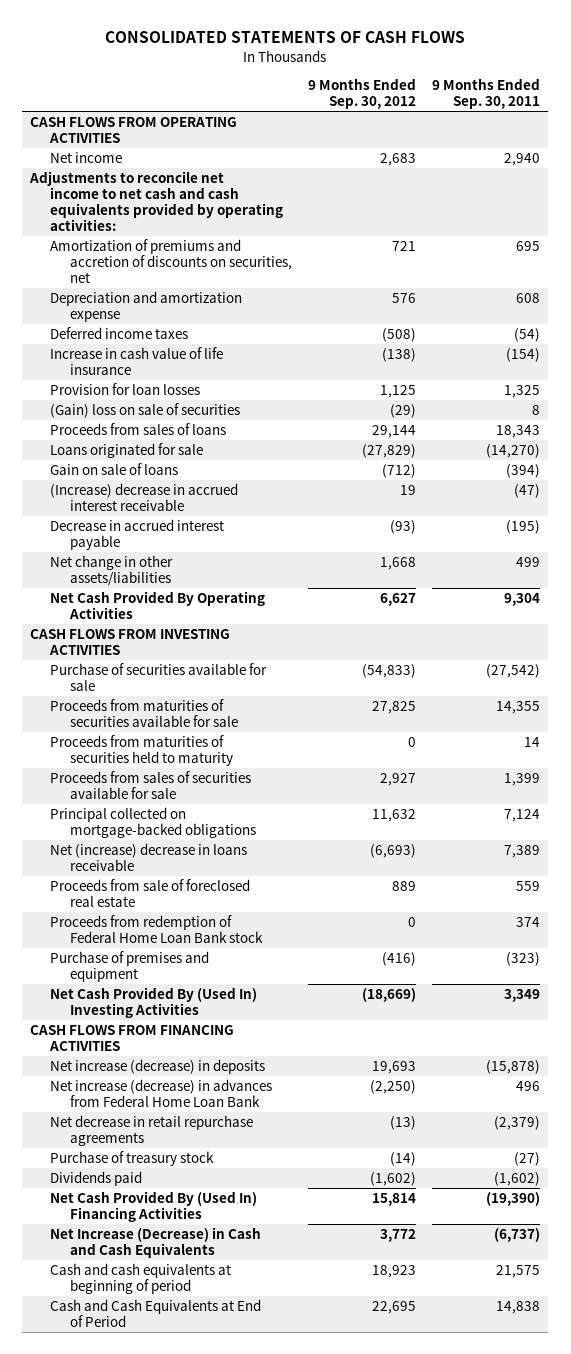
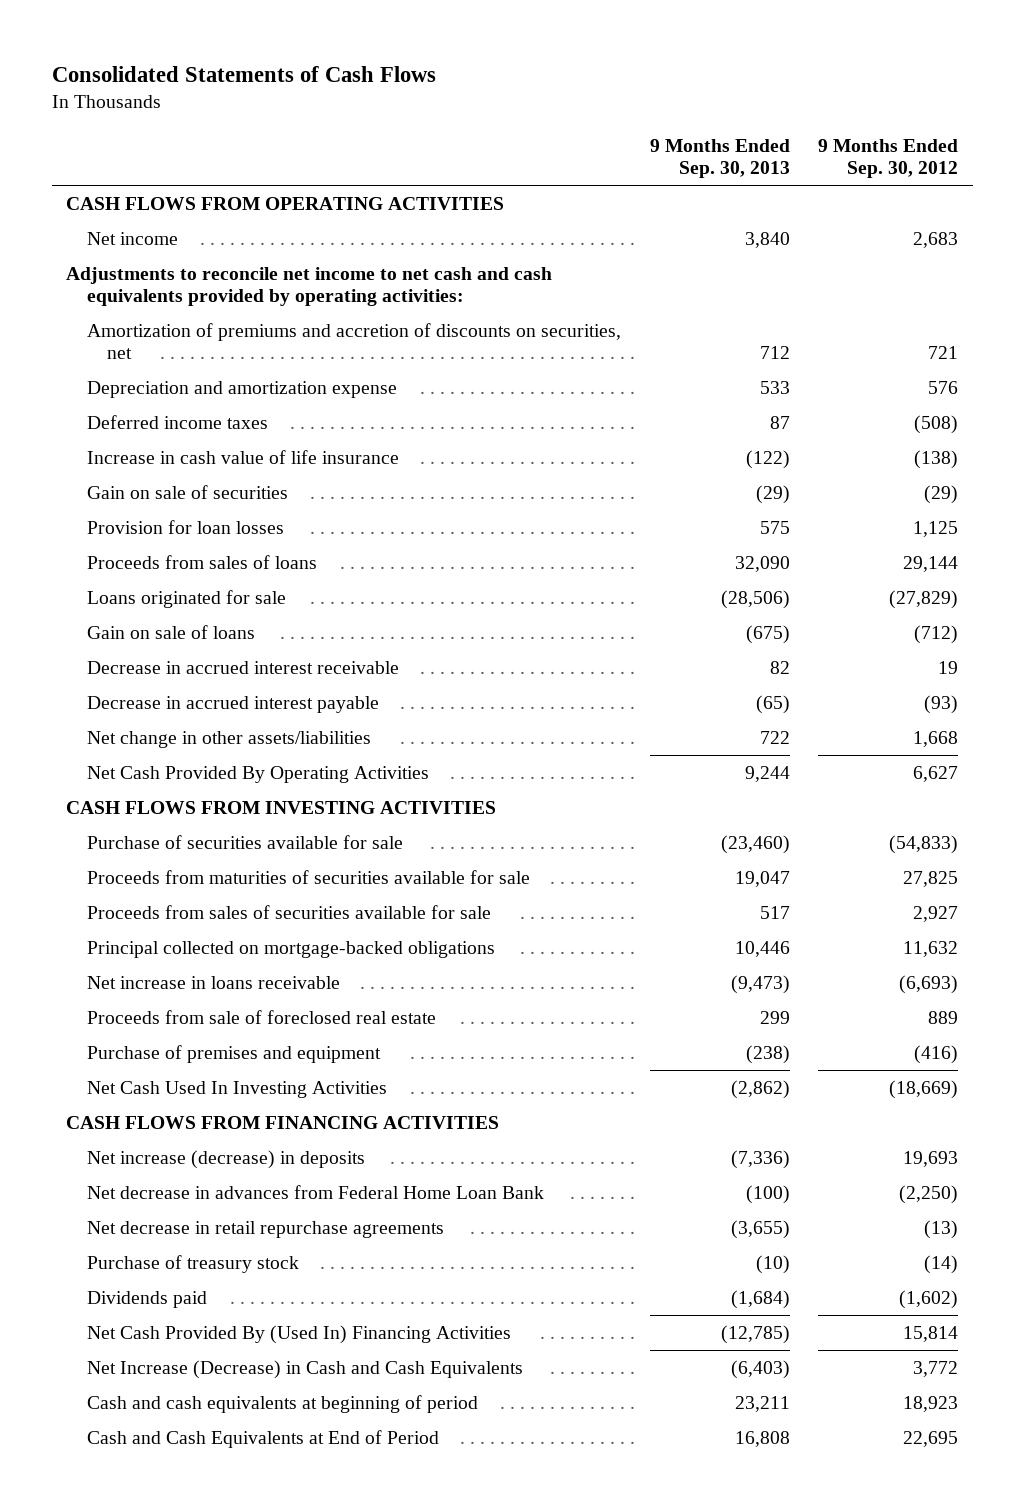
[105,31,466,44] CONSOLIDATED STATEMENTS OF CASH FLOWS -> [52,66,437,83] Consolidated Statements of Cash Flows
[432,78,541,110] 9 Months Ended Sep. 30, 2011 -> none
none -> [649,138,790,179] 9 Months Ended Sep. 30, 2013
none -> [86,484,288,499] Gain on sale of securities
[50,402,241,418] (Gain) loss on sale of securities -> none
[50,482,239,512] (Increase) decrease in accrued interest receivable -> [86,660,399,674] Decrease in accrued interest receivable
[50,734,233,767] Proceeds from maturities of securities held to maturity -> none
[50,842,248,872] Net (increase) decrease in loans receivable -> [86,975,340,989] Net increase in loans receivable
[50,914,263,944] Proceeds from redemption of Federal Home Loan Bank stock -> none
[50,986,258,1019] Net Cash Provided By (Used In) Investing Activities -> [86,1080,387,1098] Net Cash Used In Investing Activities
[50,1078,273,1108] Net increase (decrease) in advances from Federal Home Loan Bank -> [86,1184,544,1199] Net decrease in advances from Federal Home Loan Bank

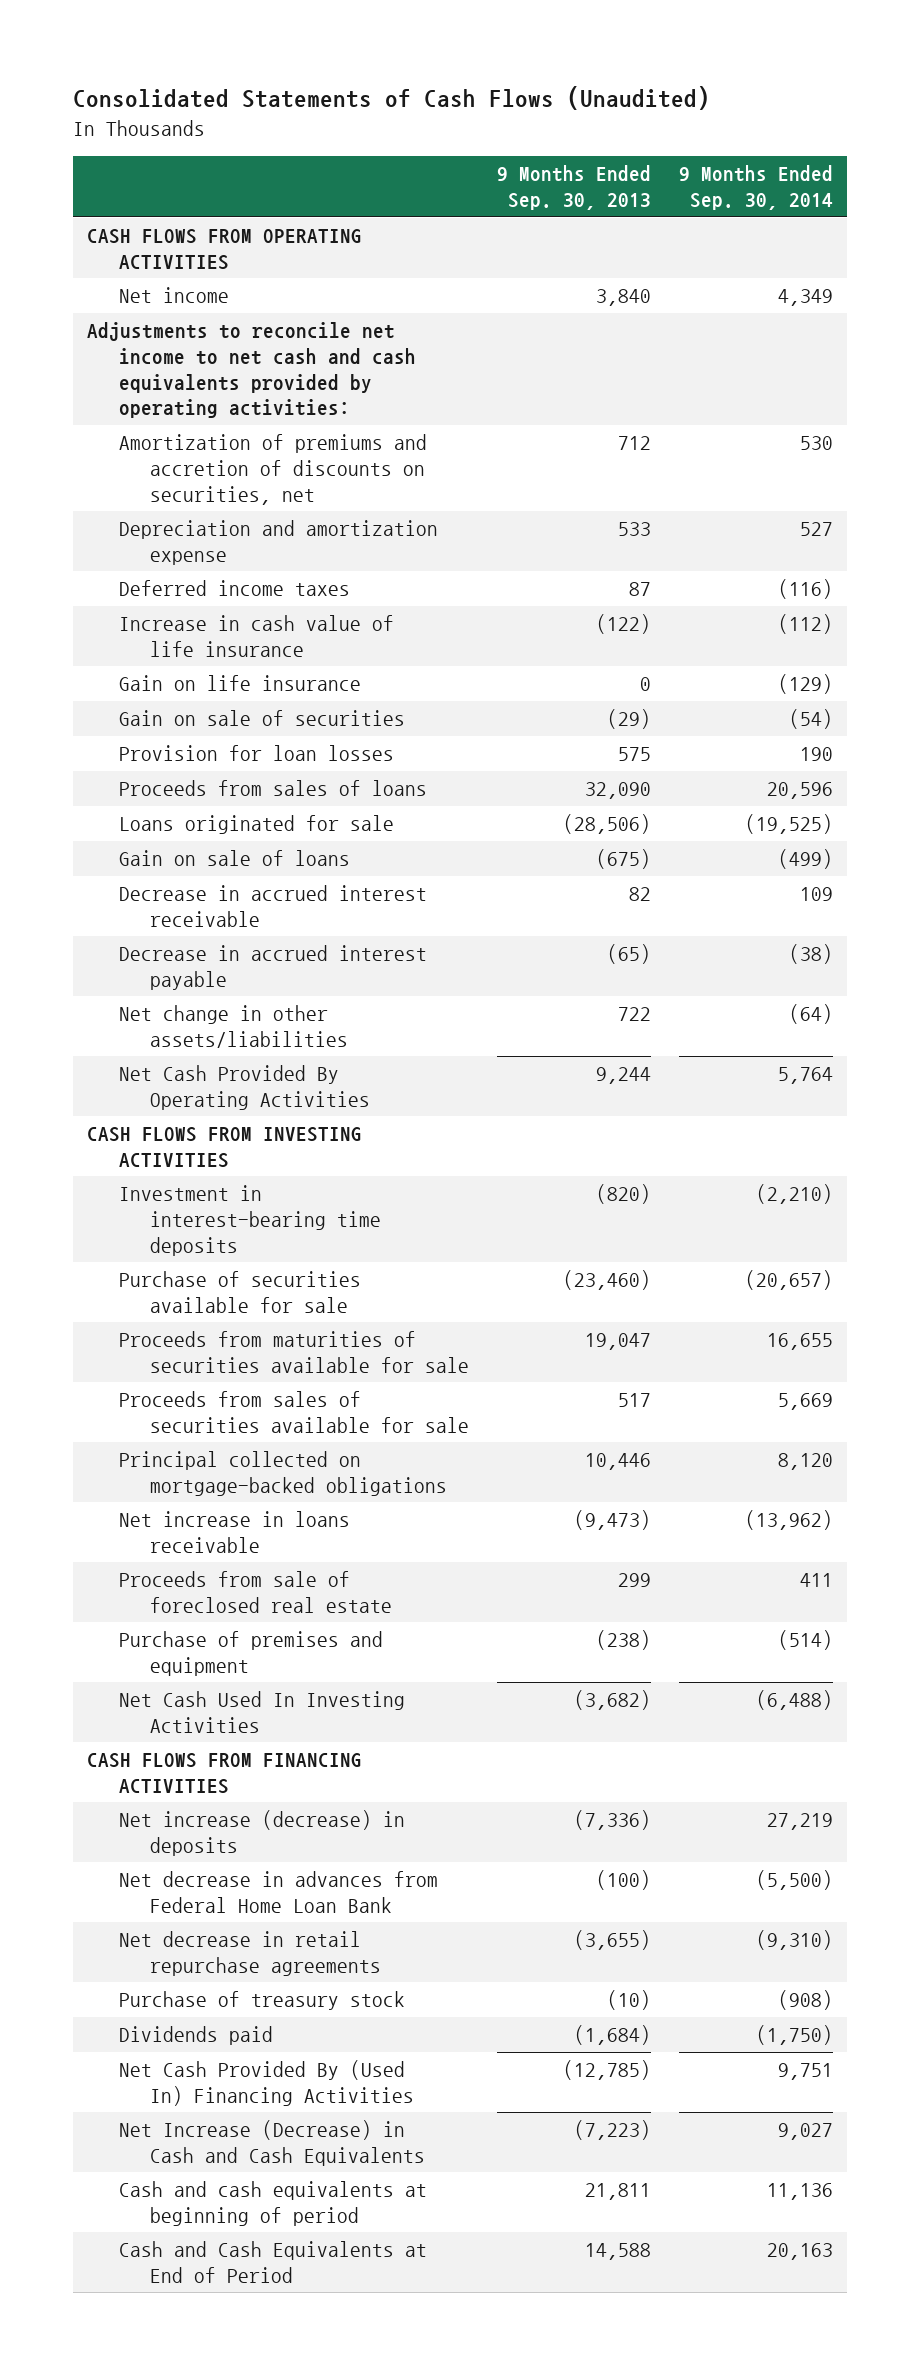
[52,66,437,83] Consolidated Statements of Cash Flows -> [73,86,711,111] Consolidated Statements of Cash Flows (Unaudited)
[818,138,959,179] 9 Months Ended Sep. 30, 2012 -> none
none -> [679,165,834,211] 9 Months Ended Sep. 30, 2014
none -> [118,675,361,692] Gain on life insurance
none -> [118,1185,381,1256] Investment in interest-bearing time deposits
[730,1079,790,1099] (2,862) -> [573,1690,651,1711] (3,682)
[730,1359,790,1379] (6,403) -> [573,2120,651,2141] (7,223)
[734,1395,790,1412] 23,211 -> [584,2183,651,2201] 21,811
[734,1430,790,1447] 16,808 -> [584,2243,651,2261] 14,588

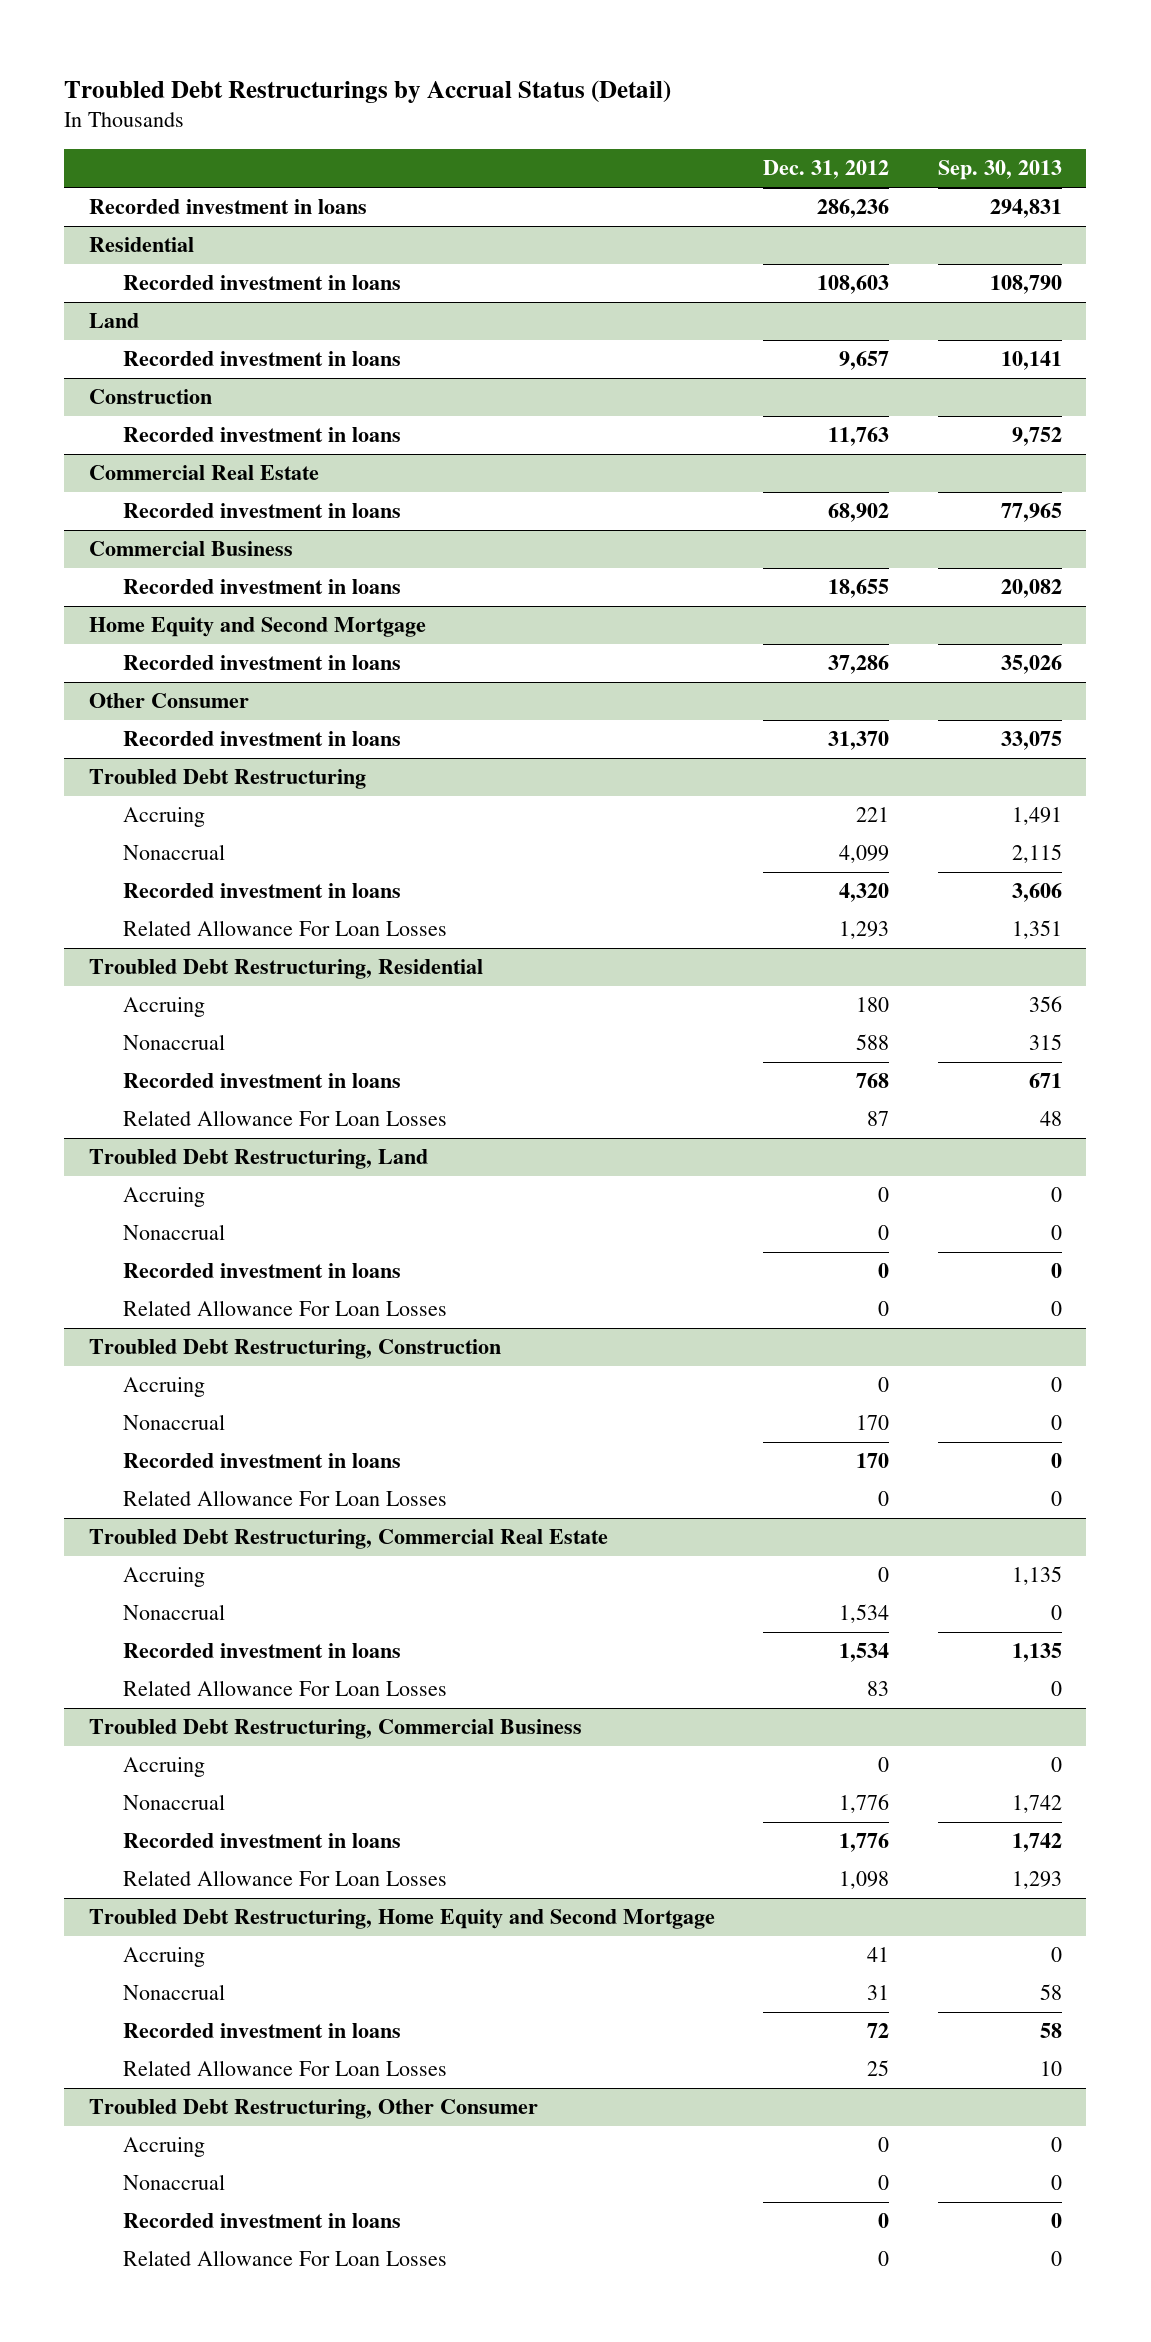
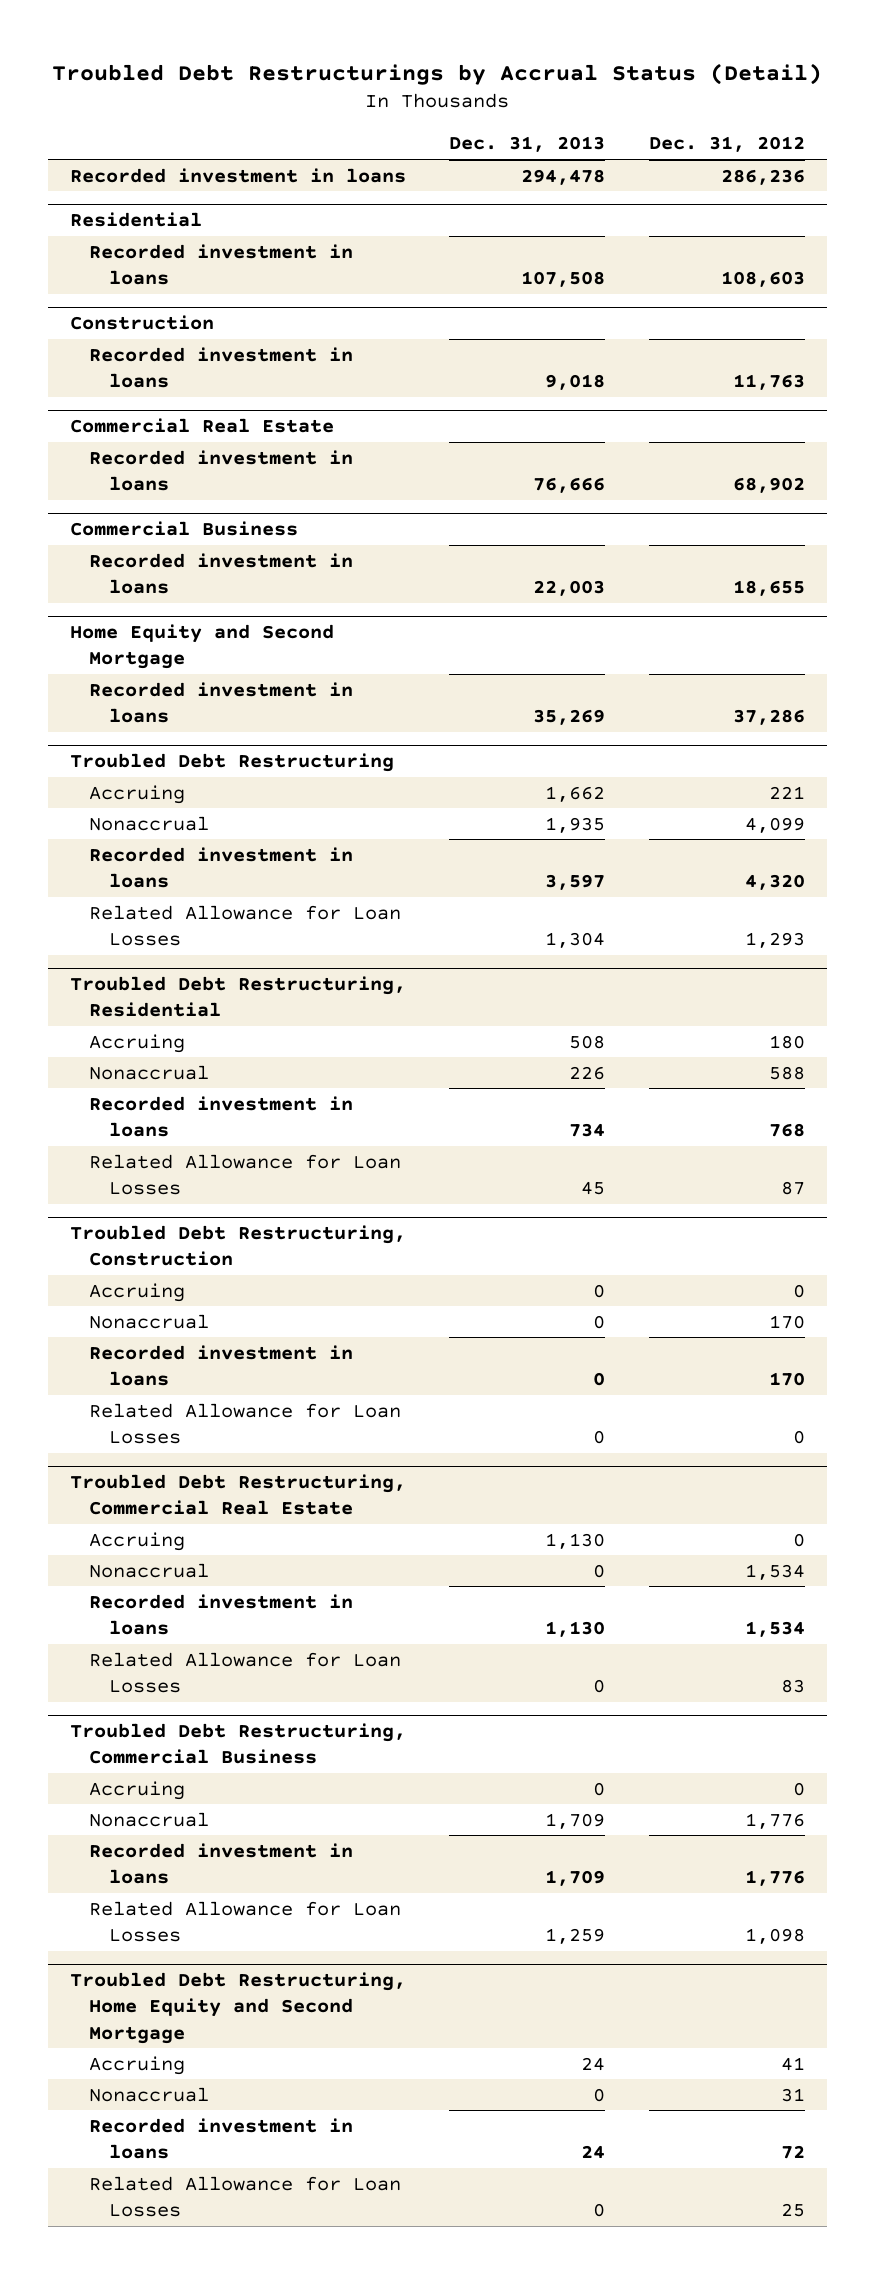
[938,160,1063,181] Sep. 30, 2013 -> none
none -> [449,136,606,153] Dec. 31, 2013
[88,313,139,329] Land -> none
[123,351,402,367] Recorded investment in loans -> none
[88,693,249,709] Other Consumer -> none
[123,731,402,747] Recorded investment in loans -> none
[123,920,448,937] Related Allowance For Loan Losses -> [89,904,402,947] Related Allowance for Loan Losses
[88,1149,428,1170] Troubled Debt Restructuring, Land -> none
[123,1187,206,1208] Accruing -> none
[123,1224,226,1241] Nonaccrual -> none
[123,1263,402,1279] Recorded investment in loans -> none
[123,1300,448,1317] Related Allowance For Loan Losses -> none
[123,1110,448,1127] Related Allowance For Loan Losses -> [89,1153,402,1196] Related Allowance for Loan Losses
[123,1490,448,1507] Related Allowance For Loan Losses -> [89,1402,402,1445] Related Allowance for Loan Losses
[123,1680,448,1697] Related Allowance For Loan Losses -> [89,1651,402,1694] Related Allowance for Loan Losses
[123,1870,448,1887] Related Allowance For Loan Losses -> [89,1900,402,1943] Related Allowance for Loan Losses
[88,2099,538,2120] Troubled Debt Restructuring, Other Consumer -> none
[123,2137,206,2158] Accruing -> none
[123,2174,226,2191] Nonaccrual -> none
[123,2213,402,2229] Recorded investment in loans -> none
[123,2250,448,2267] Related Allowance For Loan Losses -> none
[123,2060,448,2077] Related Allowance For Loan Losses -> [89,2175,402,2218] Related Allowance for Loan Losses

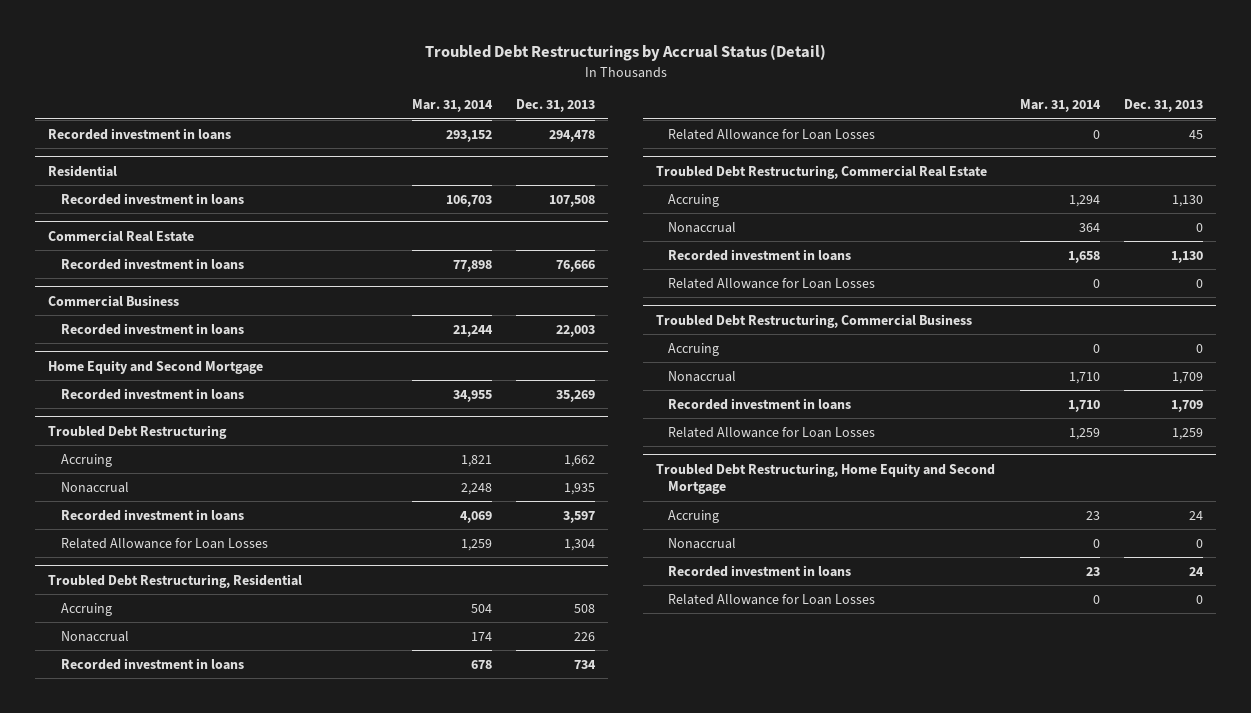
[648,136,805,153] Dec. 31, 2012 -> none
none -> [411,99,493,113] Mar. 31, 2014
[69,314,214,330] Construction -> none
[89,346,354,389] Recorded investment in loans -> none
[69,1224,406,1267] Troubled Debt Restructuring, Construction -> none
[89,1282,186,1302] Accruing -> none
[89,1313,210,1329] Nonaccrual -> none
[89,1344,354,1387] Recorded investment in loans -> none
[89,1402,402,1445] Related Allowance for Loan Losses -> none

